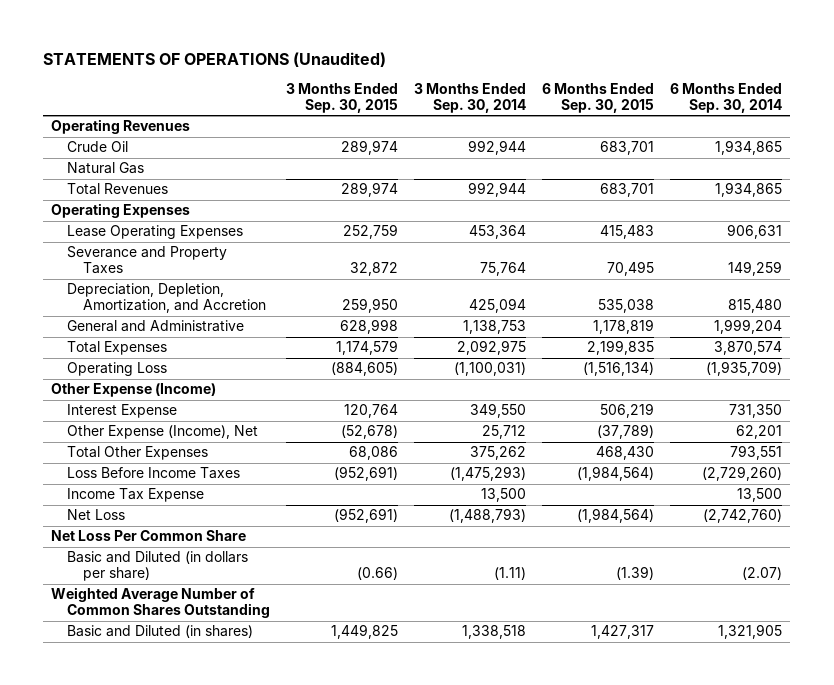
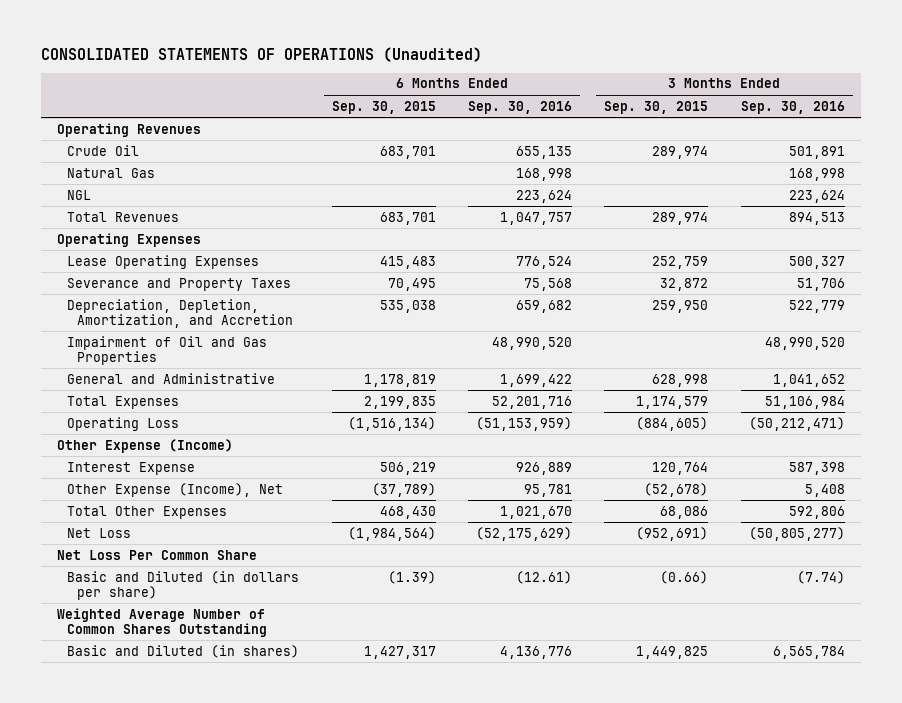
[43,51,387,67] STATEMENTS OF OPERATIONS (Unaudited) -> [41,47,483,63] CONSOLIDATED STATEMENTS OF OPERATIONS (Unaudited)
[414,82,527,113] 3 Months Ended Sep. 30, 2014 -> none
[670,82,783,113] 6 Months Ended Sep. 30, 2014 -> none
none -> [467,100,572,114] Sep. 30, 2016
none -> [740,100,845,114] Sep. 30, 2016
none -> [67,189,92,200] NGL
none -> [67,335,268,365] Impairment of Oil and Gas Properties
[67,467,241,480] Loss Before Income Taxes -> none
[67,488,205,503] Income Tax Expense -> none

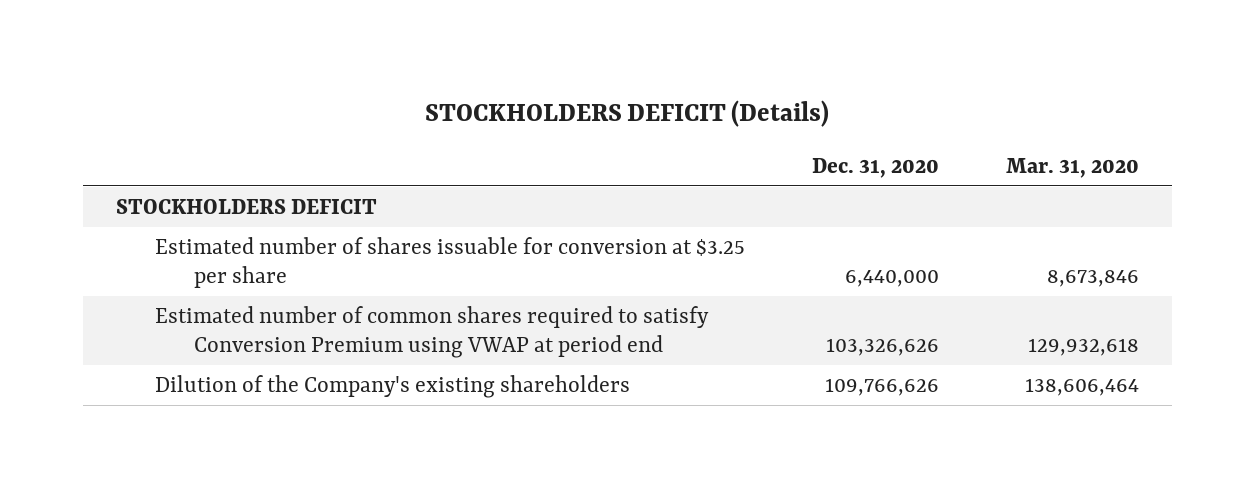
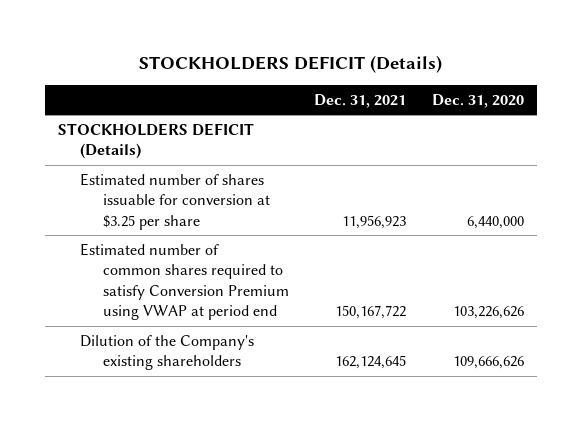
[1005,158,1139,179] Mar. 31, 2020 -> none
none -> [314,93,407,108] Dec. 31, 2021
[116,198,378,214] STOCKHOLDERS DEFICIT -> [57,122,254,160] STOCKHOLDERS DEFICIT (Details)
[826,338,940,357] 103,326,626 -> [453,306,525,320] 103,226,626
[825,377,940,396] 109,766,626 -> [453,356,525,370] 109,666,626

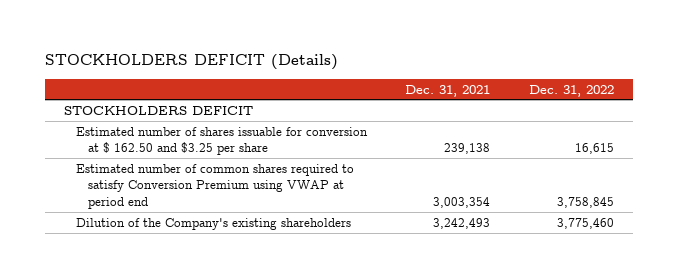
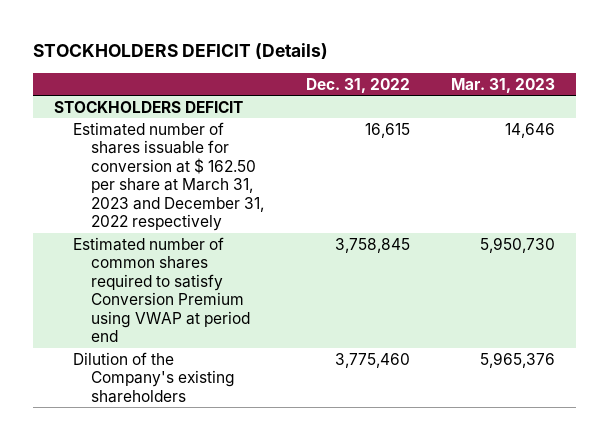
[405,84,491,97] Dec. 31, 2021 -> none
none -> [451,77,556,93] Mar. 31, 2023
[75,126,368,156] Estimated number of shares issuable for conversion at $ 162.50 and $3.25 per share -> [72,121,265,232] Estimated number of shares issuable for conversion at $ 162.50 per share at March 31, 2023 and December 31, 2022 respectively

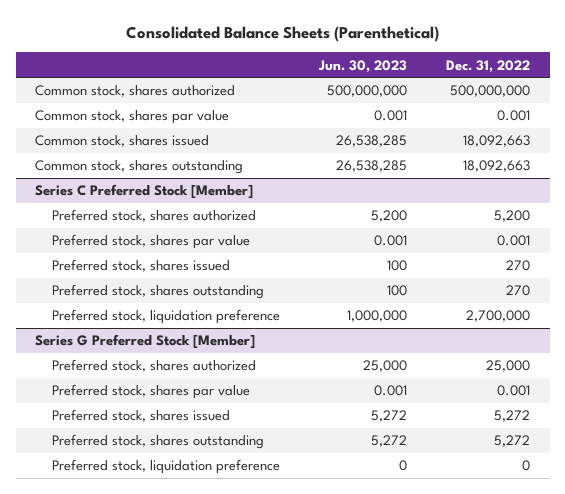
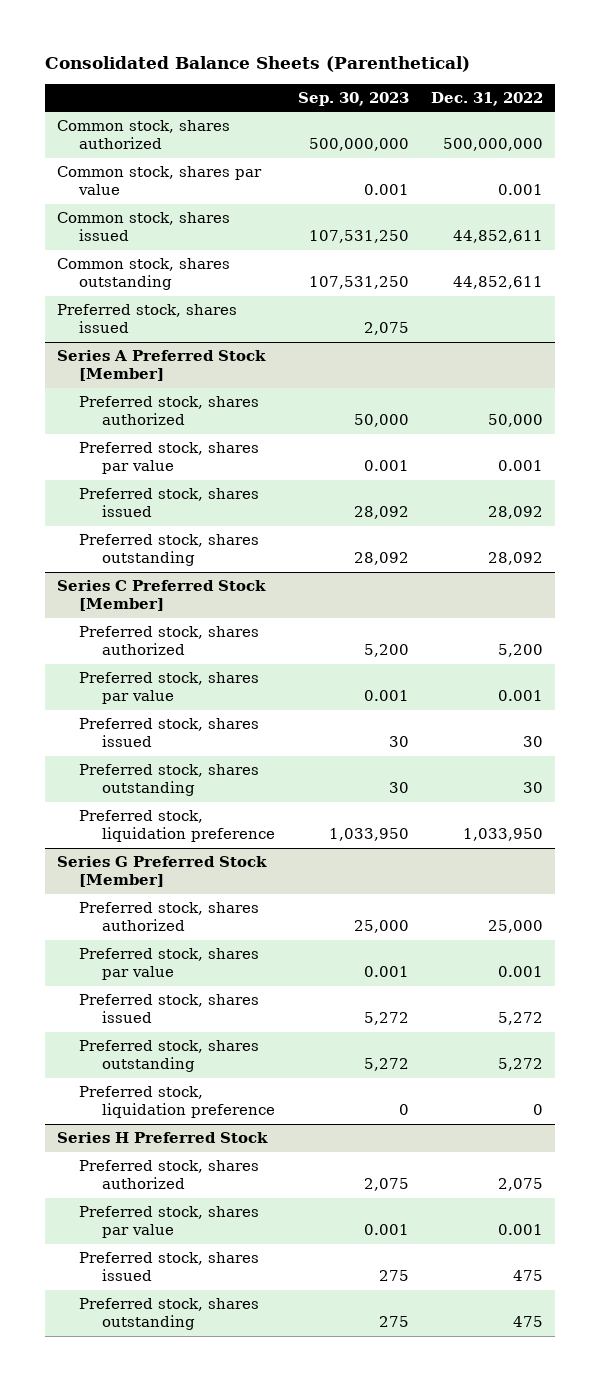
[318,59,408,73] Jun. 30, 2023 -> none
none -> [297,91,409,106] Sep. 30, 2023
[463,135,531,148] 18,092,663 -> [453,230,544,244] 44,852,611
[463,160,531,173] 18,092,663 -> [453,276,544,290] 44,852,611
none -> [56,304,237,334] Preferred stock, shares issued
none -> [56,350,266,382] Series A Preferred Stock [Member]
none -> [79,396,260,426] Preferred stock, shares authorized
none -> [79,442,260,475] Preferred stock, shares par value
none -> [79,488,260,518] Preferred stock, shares issued
none -> [79,534,260,567] Preferred stock, shares outstanding
[506,260,531,272] 270 -> [523,736,544,748] 30
[506,285,531,297] 270 -> [523,782,544,794] 30
[466,310,531,323] 2,700,000 -> [463,828,544,842] 1,033,950
none -> [56,1132,268,1144] Series H Preferred Stock
none -> [79,1160,260,1190] Preferred stock, shares authorized
none -> [79,1206,260,1239] Preferred stock, shares par value
none -> [79,1252,260,1282] Preferred stock, shares issued
none -> [79,1298,260,1331] Preferred stock, shares outstanding

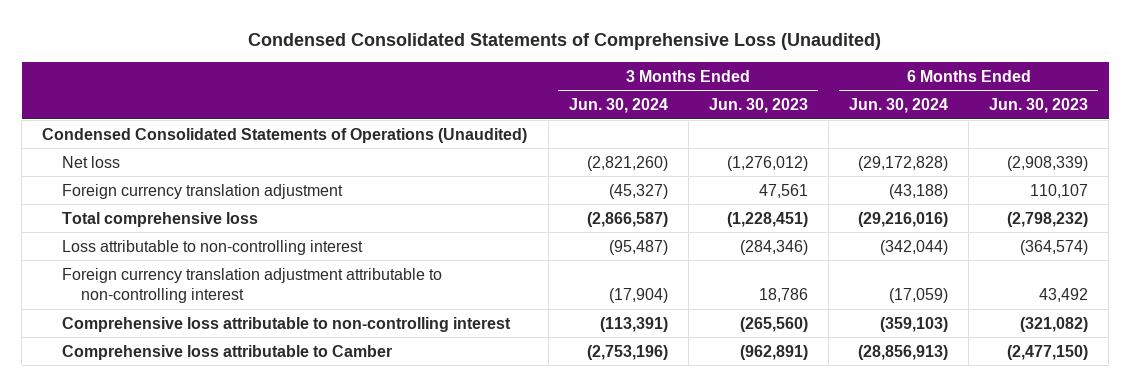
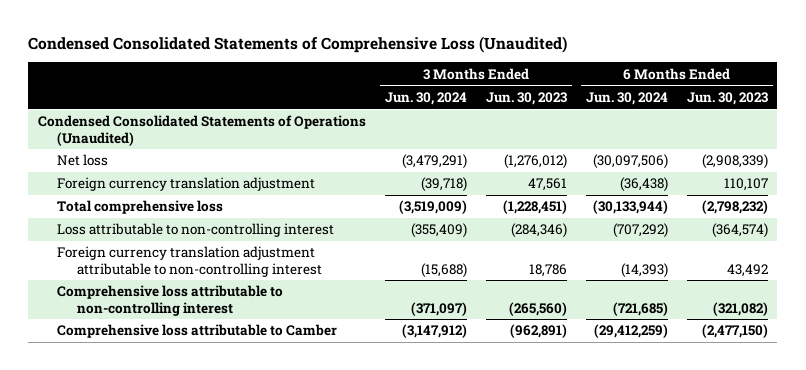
[586,155,668,171] (2,821,260) -> [401,154,467,170] (3,479,291)
[857,155,948,171] (29,172,828) -> [592,154,668,170] (30,097,506)
[608,183,668,199] (45,327) -> [420,177,467,193] (39,718)
[888,183,948,199] (43,188) -> [619,177,668,193] (36,438)
[586,211,668,227] (2,866,587) -> [398,200,467,215] (3,519,009)
[857,211,948,227] (29,216,016) -> [592,200,668,215] (30,133,944)
[608,239,668,255] (95,487) -> [410,223,467,239] (355,409)
[879,239,948,255] (342,044) -> [612,223,668,239] (707,292)
[608,287,668,303] (17,904) -> [420,262,467,278] (15,688)
[888,287,948,303] (17,059) -> [620,262,668,278] (14,393)
[599,316,668,332] (113,391) -> [410,301,467,316] (371,097)
[879,316,948,332] (359,103) -> [612,301,668,316] (721,685)
[586,344,668,360] (2,753,196) -> [401,324,467,339] (3,147,912)
[857,344,948,360] (28,856,913) -> [593,324,668,339] (29,412,259)

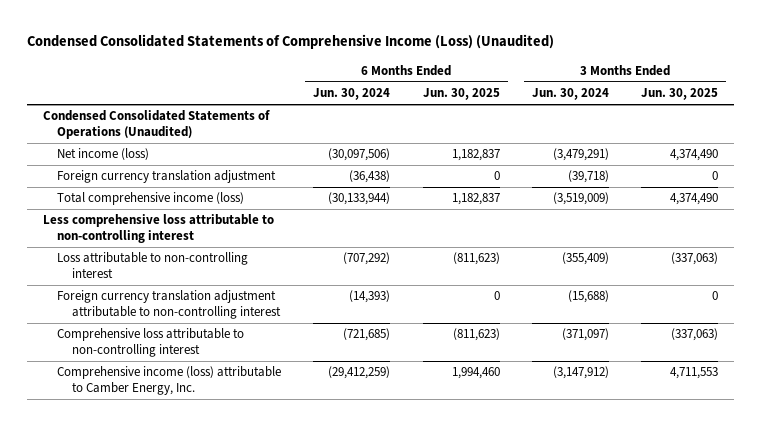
[28,36,568,54] Condensed Consolidated Statements of Comprehensive Loss (Unaudited) -> [26,34,554,50] Condensed Consolidated Statements of Comprehensive Income (Loss) (Unaudited)
[485,91,567,105] Jun. 30, 2023 -> none
[686,91,768,105] Jun. 30, 2023 -> none
none -> [422,88,500,101] Jun. 30, 2025
none -> [640,88,718,101] Jun. 30, 2025
[57,154,109,167] Net loss -> [57,148,150,161] Net income (loss)
[57,200,224,215] Total comprehensive loss -> [57,192,245,206] Total comprehensive income (loss)
none -> [42,214,274,243] Less comprehensive loss attributable to non-controlling interest
[57,324,338,339] Comprehensive loss attributable to Camber -> [57,366,282,395] Comprehensive income (loss) attributable to Camber Energy, Inc.

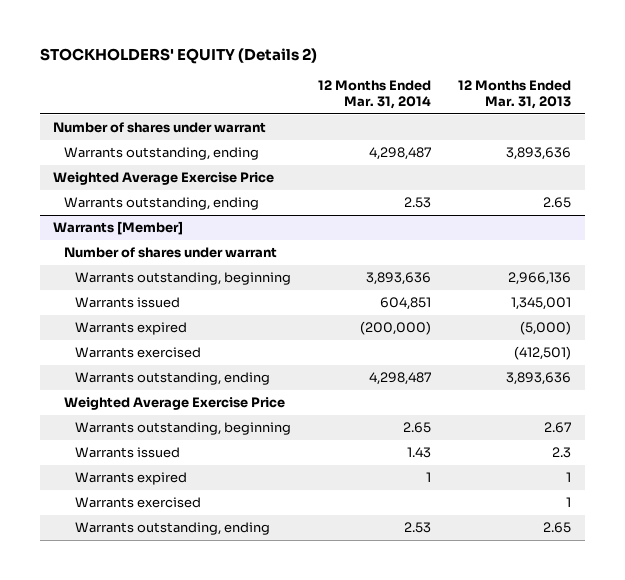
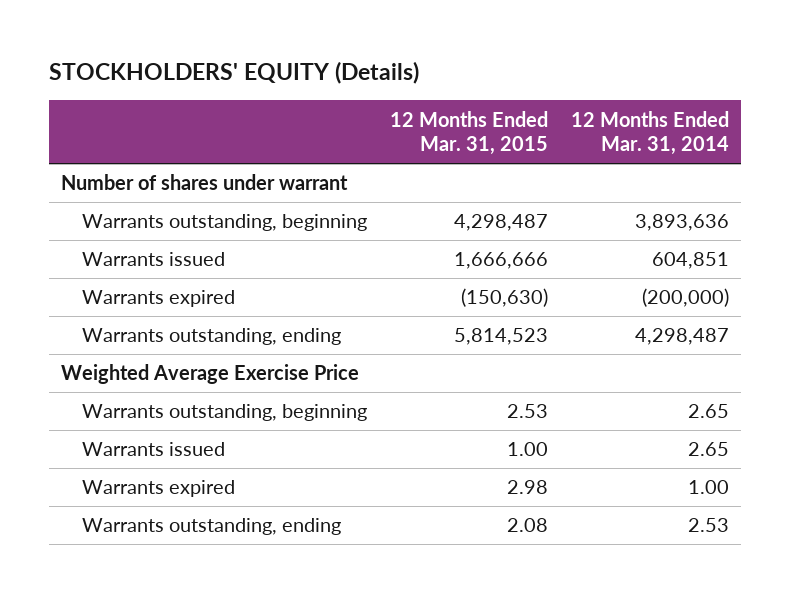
[39,47,317,64] STOCKHOLDERS' EQUITY (Details 2) -> [49,61,420,85] STOCKHOLDERS' EQUITY (Details)
[458,80,572,109] 12 Months Ended Mar. 31, 2013 -> none
none -> [389,110,548,156] 12 Months Ended Mar. 31, 2015
[64,147,260,161] Warrants outstanding, ending -> none
[53,172,275,186] Weighted Average Exercise Price -> none
[64,197,260,211] Warrants outstanding, ending -> none
[53,221,184,236] Warrants [Member] -> none
[64,247,278,259] Number of shares under warrant -> none
[75,347,202,359] Warrants exercised -> none
[75,497,202,509] Warrants exercised -> none
[407,447,432,459] 1.43 -> [688,442,730,457] 2.65
[426,472,432,483] 1 -> [688,480,730,495] 1.00

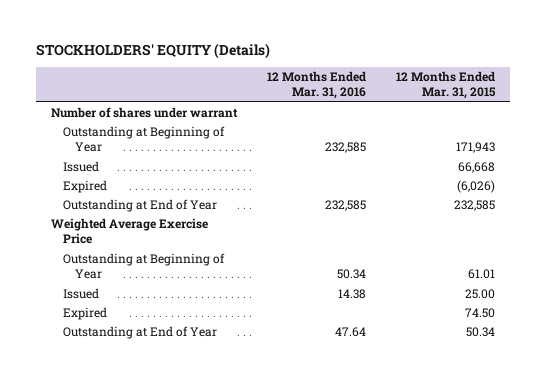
[571,110,730,156] 12 Months Ended Mar. 31, 2014 -> none
none -> [266,71,366,100] 12 Months Ended Mar. 31, 2016
[81,328,341,346] Warrants outstanding, ending -> none
[81,214,367,232] Warrants outstanding, beginning -> [62,126,225,153] Outstanding at Beginning of Year
[453,214,548,232] 4,298,487 -> [455,142,495,154] 171,943
[81,252,225,267] Warrants issued -> [62,161,99,173] Issued
[453,252,548,270] 1,666,666 -> [457,162,495,174] 66,668
[81,290,235,308] Warrants expired -> [62,180,107,194] Expired
[460,288,548,308] (150,630) -> [456,180,495,194] (6,026)
none -> [62,199,217,213] Outstanding at End of Year
[81,518,341,536] Warrants outstanding, ending -> none
[81,404,367,422] Warrants outstanding, beginning -> [62,253,225,280] Outstanding at Beginning of Year
[506,404,548,419] 2.53 -> [467,269,495,280] 61.01
[81,442,225,457] Warrants issued -> [62,288,99,300] Issued
[506,442,548,457] 1.00 -> [464,289,495,300] 25.00
[81,480,235,498] Warrants expired -> [62,307,107,321] Expired
[506,480,548,495] 2.98 -> [464,308,495,319] 74.50
none -> [62,326,217,340] Outstanding at End of Year

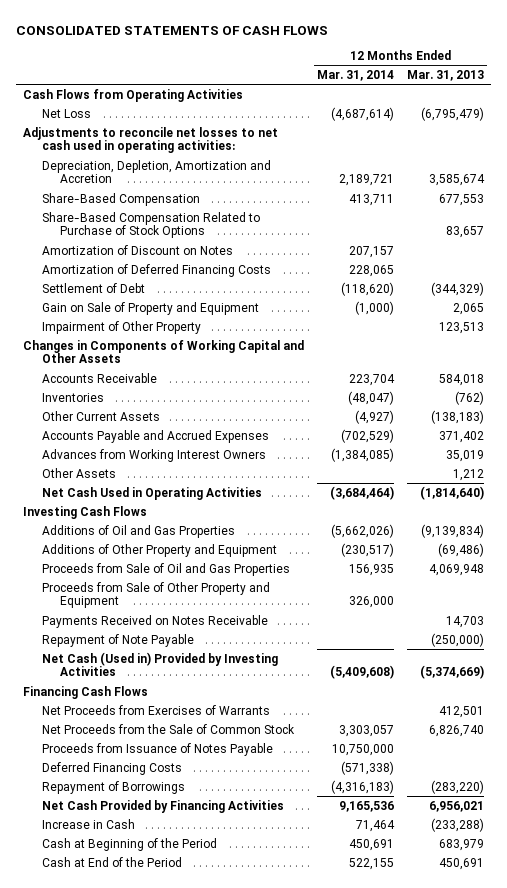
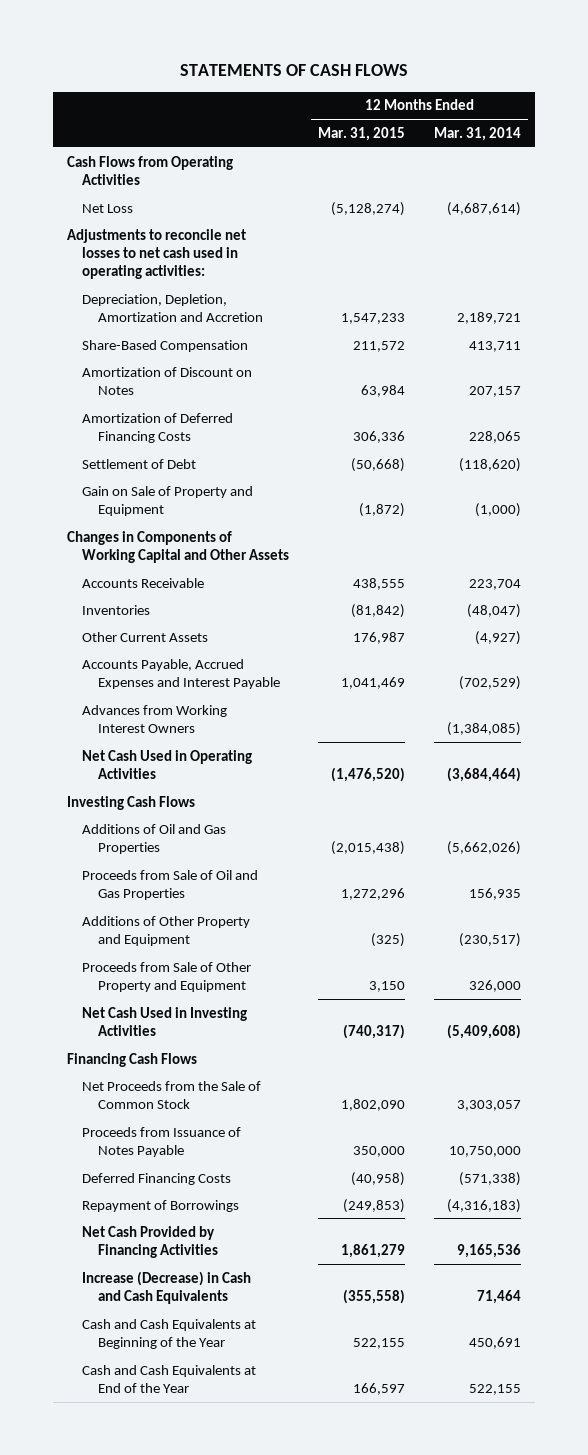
[16,25,329,35] CONSOLIDATED STATEMENTS OF CASH FLOWS -> [179,64,408,77] STATEMENTS OF CASH FLOWS
[407,70,485,82] Mar. 31, 2013 -> none
none -> [318,126,406,141] Mar. 31, 2015
[41,211,260,239] Share-Based Compensation Related to Purchase of Stock Options -> none
[41,320,201,334] Impairment of Other Property -> none
[41,429,269,443] Accounts Payable and Accrued Expenses -> [82,658,280,689] Accounts Payable, Accrued Expenses and Interest Payable
[41,467,116,478] Other Assets -> none
[41,543,277,557] Additions of Other Property and Equipment -> [82,915,251,946] Additions of Other Property and Equipment
[41,614,268,628] Payments Received on Notes Receivable -> none
[41,633,194,647] Repayment of Note Payable -> none
[41,651,278,677] Net Cash (Used in) Provided by Investing Activities -> [82,1006,248,1036] Net Cash Used in Investing Activities
[41,704,270,715] Net Proceeds from Exercises of Warrants -> none
[41,818,135,829] Increase in Cash -> [82,1270,252,1304] Increase (Decrease) in Cash and Cash Equivalents
[41,837,217,851] Cash at Beginning of the Period -> [82,1318,257,1349] Cash and Cash Equivalents at Beginning of the Year
[41,856,182,867] Cash at End of the Period -> [82,1364,257,1393] Cash and Cash Equivalents at End of the Year

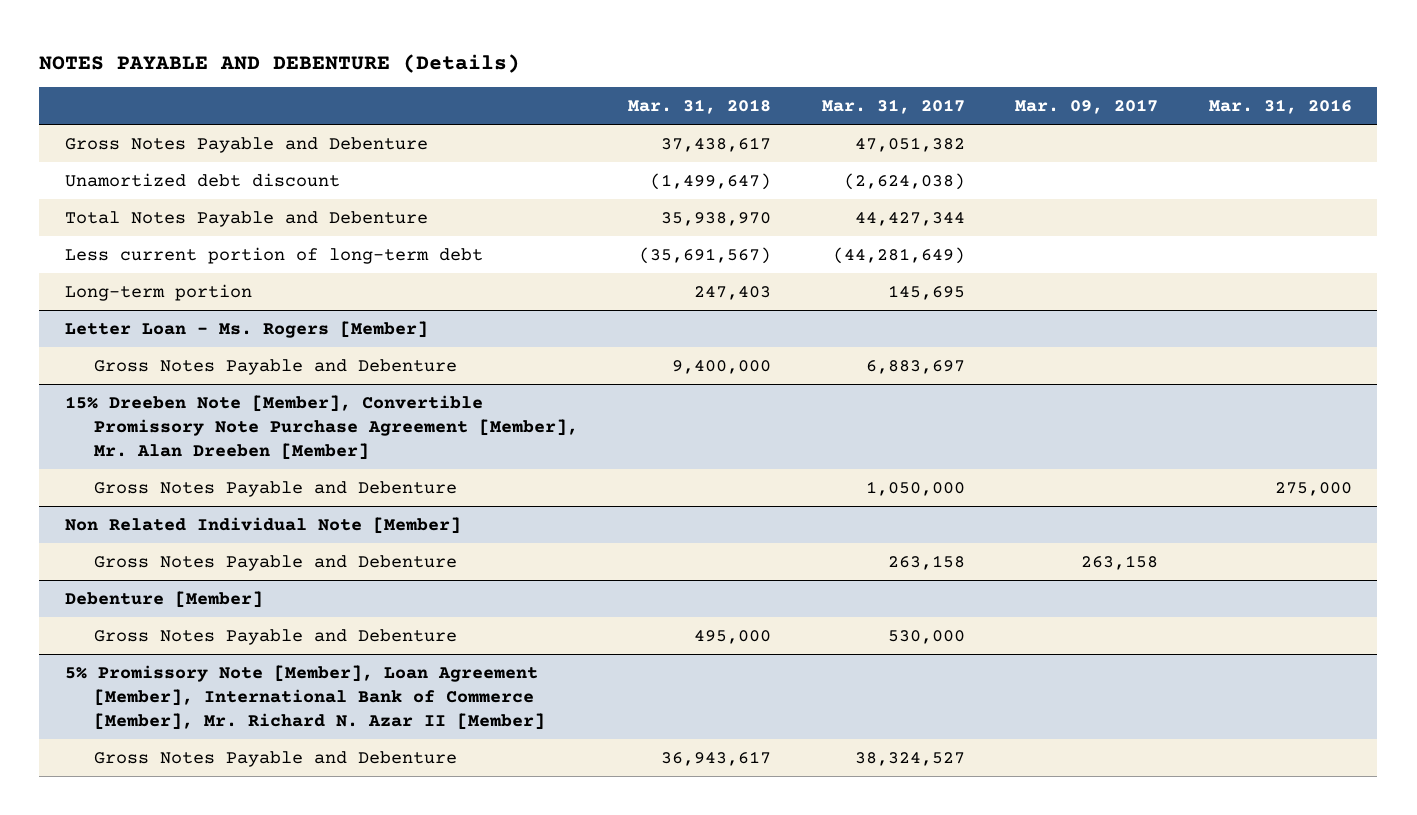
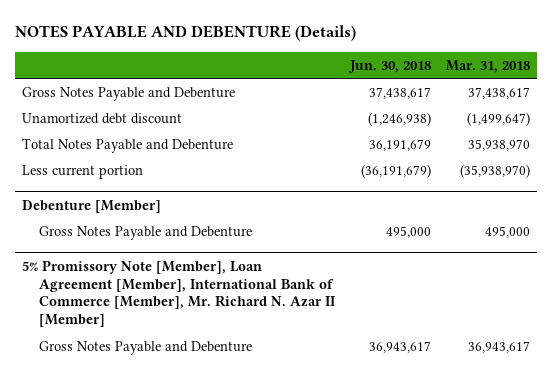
[821,99,965,115] Mar. 31, 2017 -> none
[1015,99,1159,115] Mar. 09, 2017 -> none
[1208,99,1352,115] Mar. 31, 2016 -> none
none -> [348,59,432,73] Jun. 30, 2018
[64,283,252,301] Long-term portion -> none
[64,320,428,338] Letter Loan - Ms. Rogers [Member] -> none
[93,358,457,375] Gross Notes Payable and Debenture -> none
[64,394,578,460] 15% Dreeben Note [Member], Convertible Promissory Note Purchase Agreement [Member], Mr. Alan Dreeben [Member] -> none
[93,480,457,497] Gross Notes Payable and Debenture -> none
[64,516,461,534] Non Related Individual Note [Member] -> none
[93,554,457,571] Gross Notes Payable and Debenture -> none
[64,246,483,264] Less current portion of long-term debt -> [21,164,143,179] Less current portion
[639,246,772,264] (35,691,567) -> [459,163,530,178] (35,938,970)

